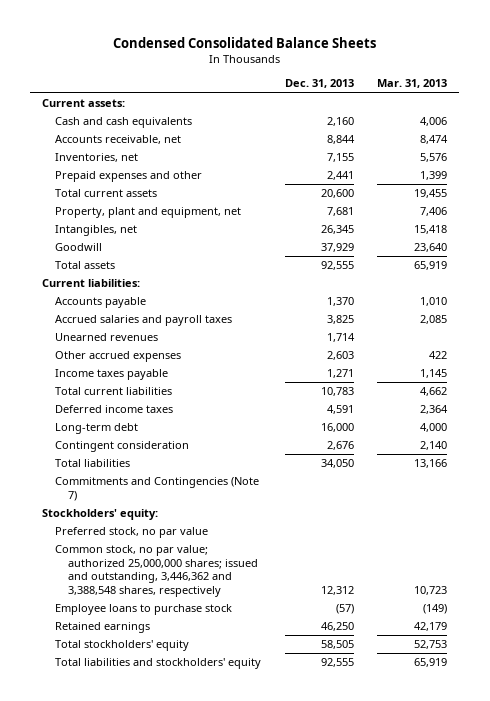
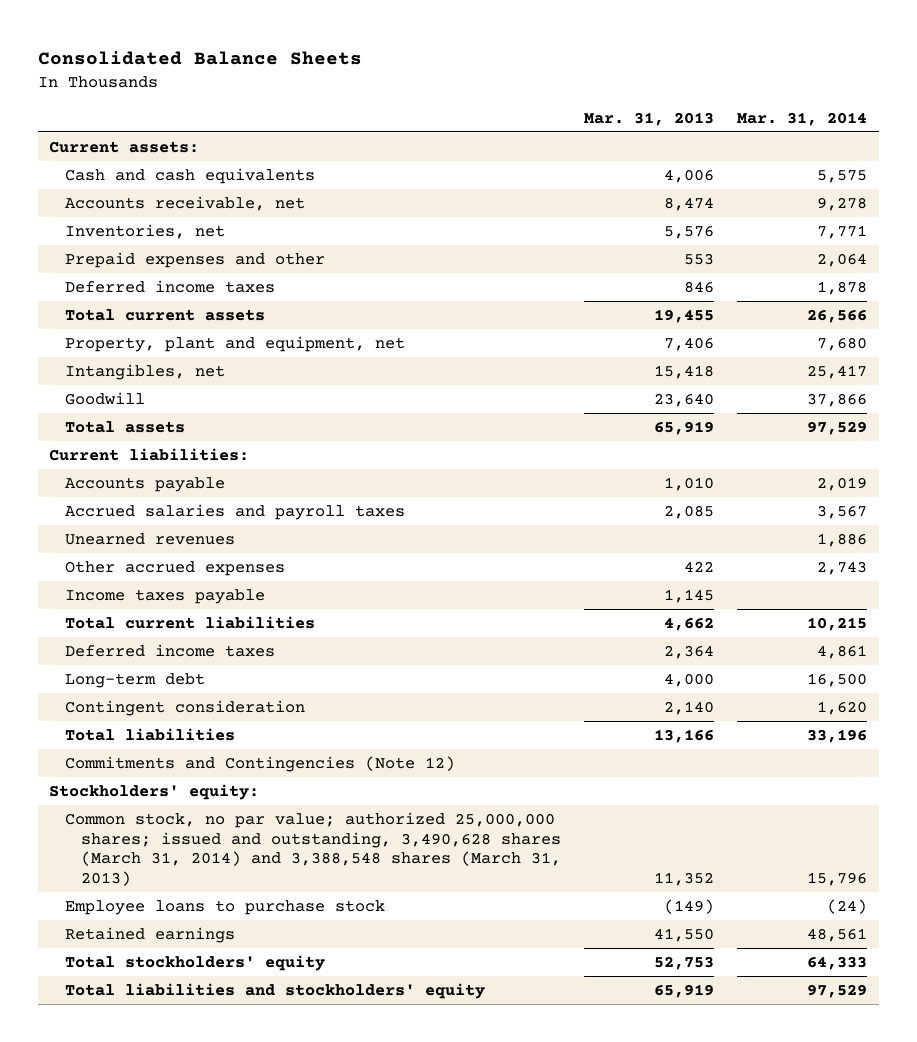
[112,36,376,48] Condensed Consolidated Balance Sheets -> [37,50,362,65] Consolidated Balance Sheets
[284,79,354,89] Dec. 31, 2013 -> none
none -> [737,111,868,126] Mar. 31, 2014
[420,171,448,181] 1,399 -> [684,252,715,265] 553
none -> [65,279,276,293] Deferred income taxes
[54,477,259,501] Commitments and Contingencies (Note 7) -> [65,755,456,772] Commitments and Contingencies (Note 12)
[54,527,208,539] Preferred stock, no par value -> none
[54,545,258,597] Common stock, no par value; authorized 25,000,000 shares; issued and outstanding, 3,446,362 and 3,388,548 shares, respectively -> [65,811,562,886] Common stock, no par value; authorized 25,000,000 shares; issued and outstanding, 3,490,628 shares (March 31, 2014) and 3,388,548 shares (March 31, 2013)
[414,585,448,595] 10,723 -> [654,871,715,886] 11,352
[414,622,448,632] 42,179 -> [654,927,715,942] 41,550

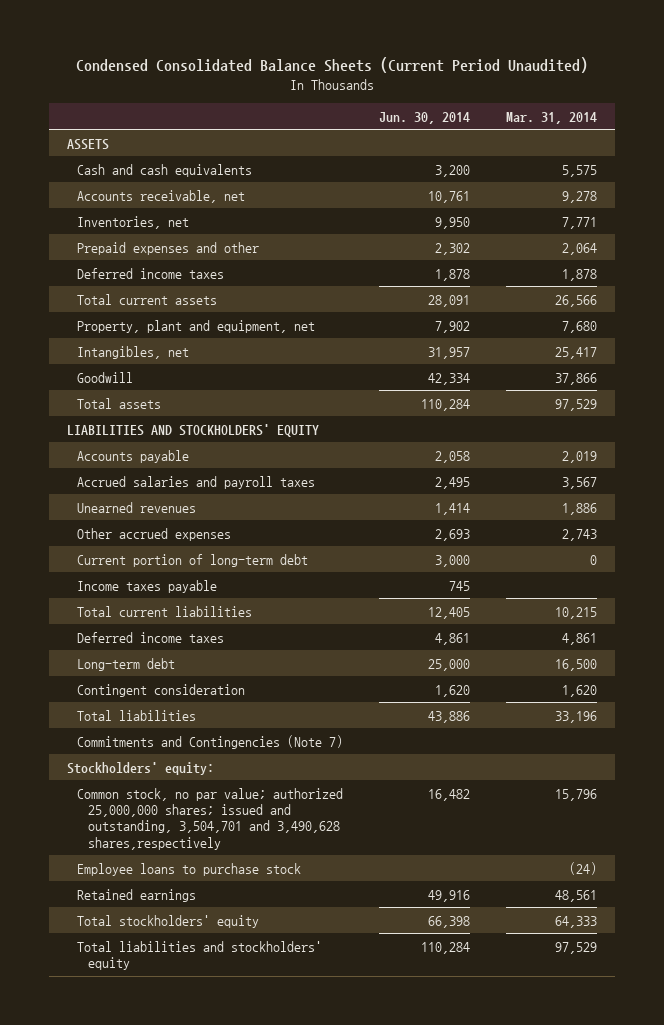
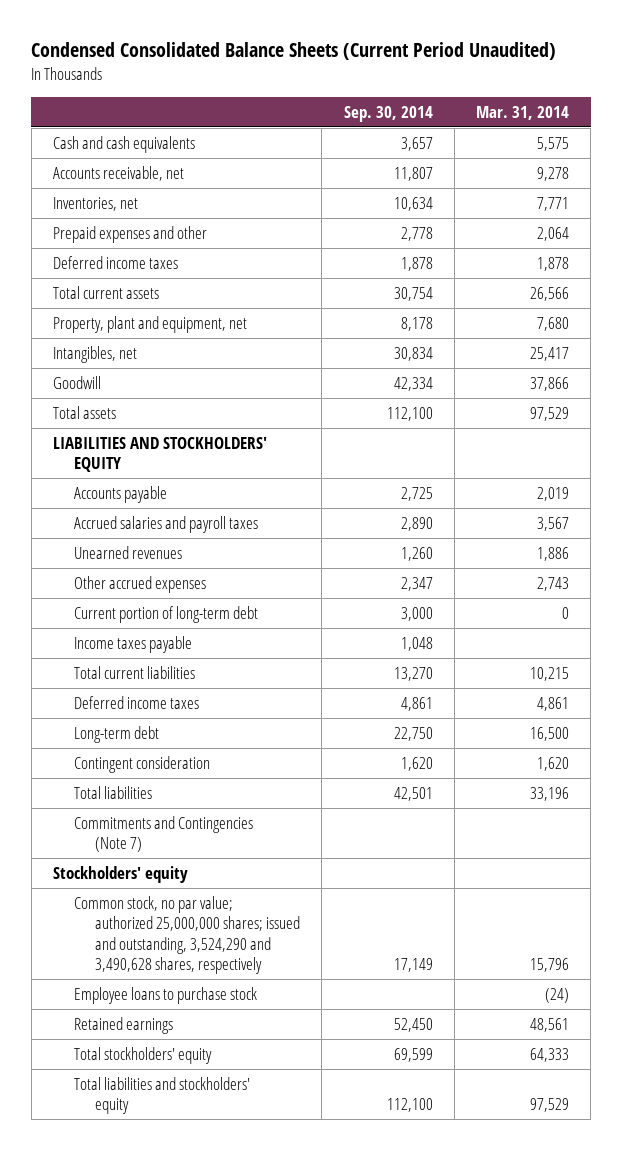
[379,111,471,124] Jun. 30, 2014 -> none
none -> [343,105,433,122] Sep. 30, 2014
[66,138,109,150] ASSETS -> none
[66,761,214,775] Stockholders' equity: -> [52,865,188,883] Stockholders' equity
[77,787,344,850] Common stock, no par value; authorized 25,000,000 shares; issued and outstanding, 3,504,701 and 3,490,628 shares,respectively -> [73,895,301,974] Common stock, no par value; authorized 25,000,000 shares; issued and outstanding, 3,524,290 and 3,490,628 shares, respectively

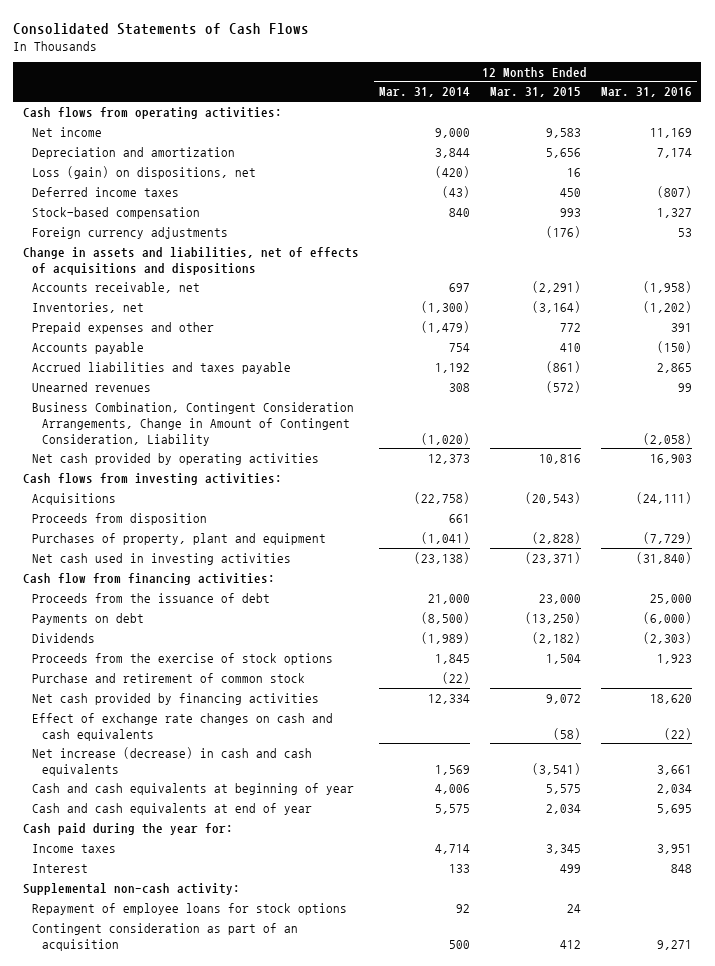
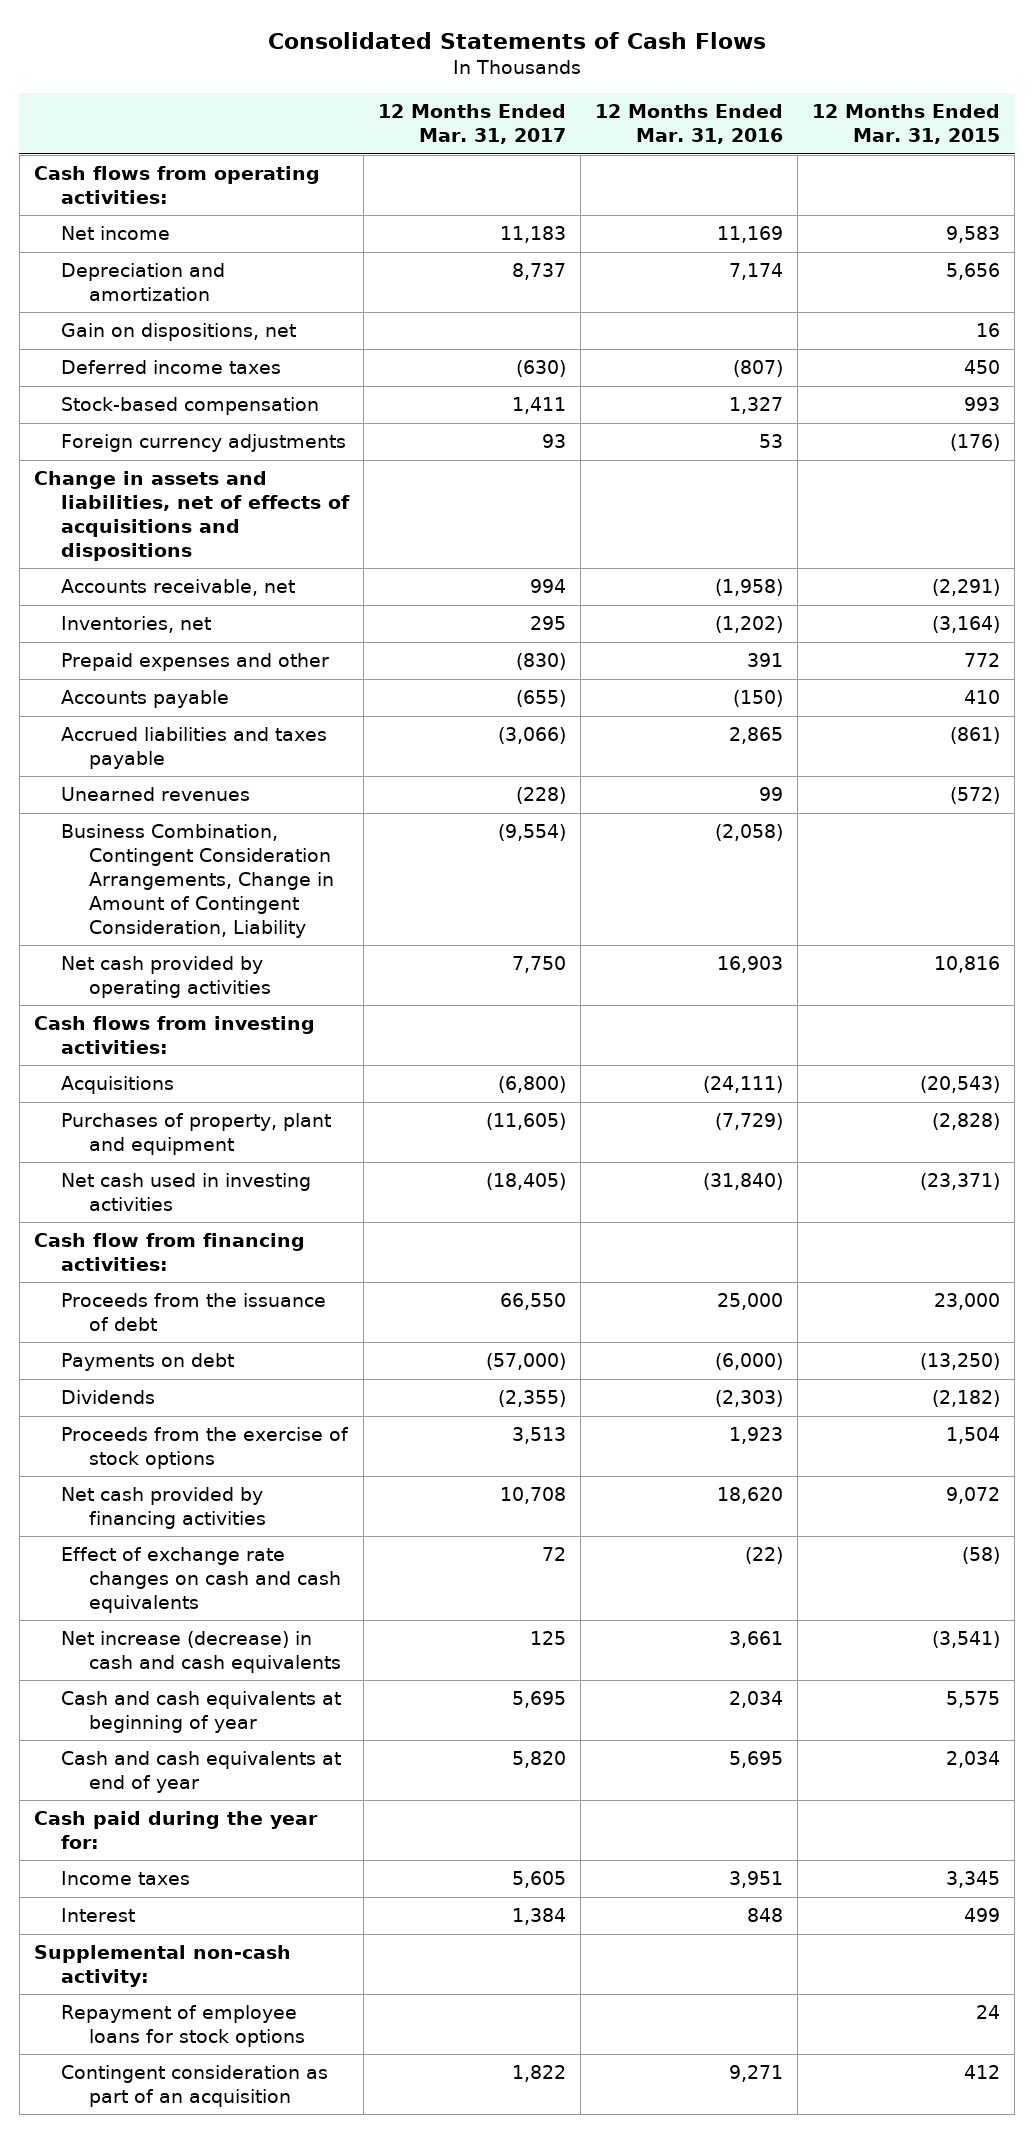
[378,87,470,98] Mar. 31, 2014 -> none
none -> [378,104,567,145] 12 Months Ended Mar. 31, 2017
[32,165,257,179] Loss (gain) on dispositions, net -> [61,323,297,342] Gain on dispositions, net
[32,512,208,525] Proceeds from disposition -> none
[32,672,306,683] Purchase and retirement of common stock -> none

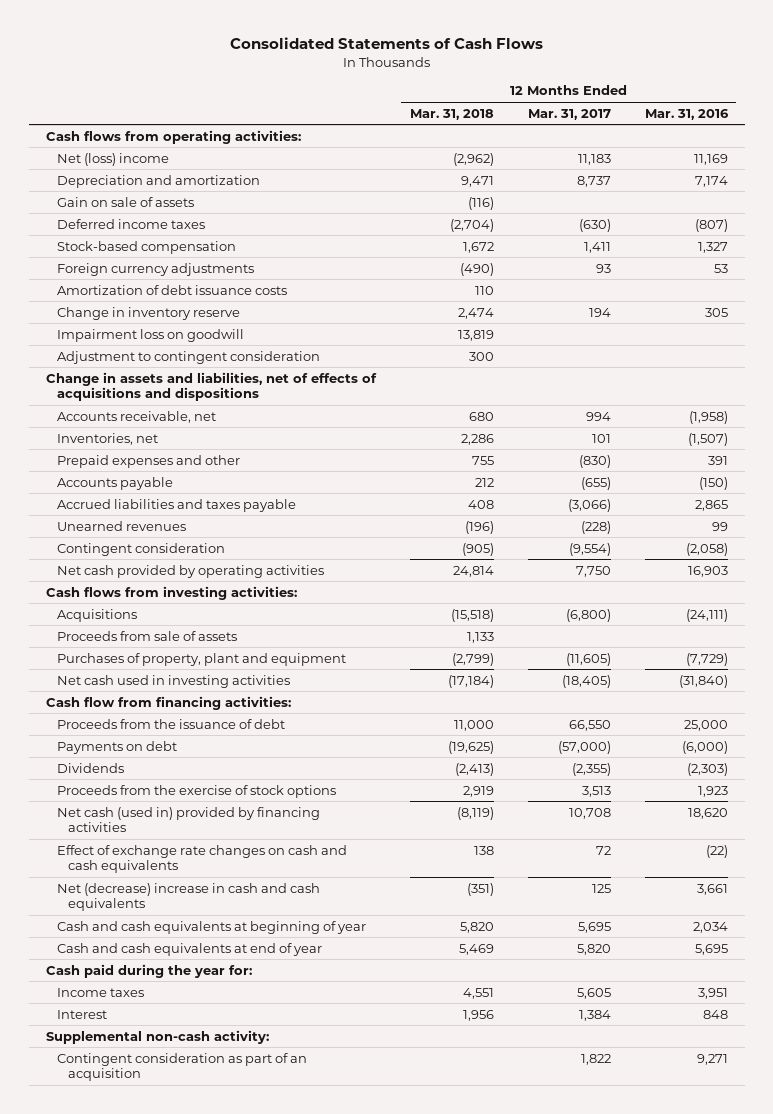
[812,104,1001,145] 12 Months Ended Mar. 31, 2015 -> none
none -> [409,108,494,120] Mar. 31, 2018
[61,226,171,241] Net income -> [56,152,169,166] Net (loss) income
[61,323,297,342] Gain on dispositions, net -> none
none -> [56,196,194,207] Gain on sale of assets
none -> [56,284,287,295] Amortization of debt issuance costs
none -> [56,306,240,320] Change in inventory reserve
none -> [56,328,244,342] Impairment loss on goodwill
none -> [56,350,320,364] Adjustment to contingent consideration
[530,616,567,631] 295 -> [591,433,611,443] 101
[715,616,784,634] (1,202) -> [687,432,728,446] (1,507)
[61,824,334,938] Business Combination, Contingent Consideration Arrangements, Change in Amount of Contingent Consideration, Liability -> [56,542,225,556] Contingent consideration
none -> [56,630,237,641] Proceeds from sale of assets
[61,1487,266,1530] Net cash provided by financing activities -> [56,806,320,833] Net cash (used in) provided by financing activities
[61,1631,341,1674] Net increase (decrease) in cash and cash equivalents -> [56,882,320,912] Net (decrease) increase in cash and cash equivalents
[61,2005,305,2048] Repayment of employee loans for stock options -> none

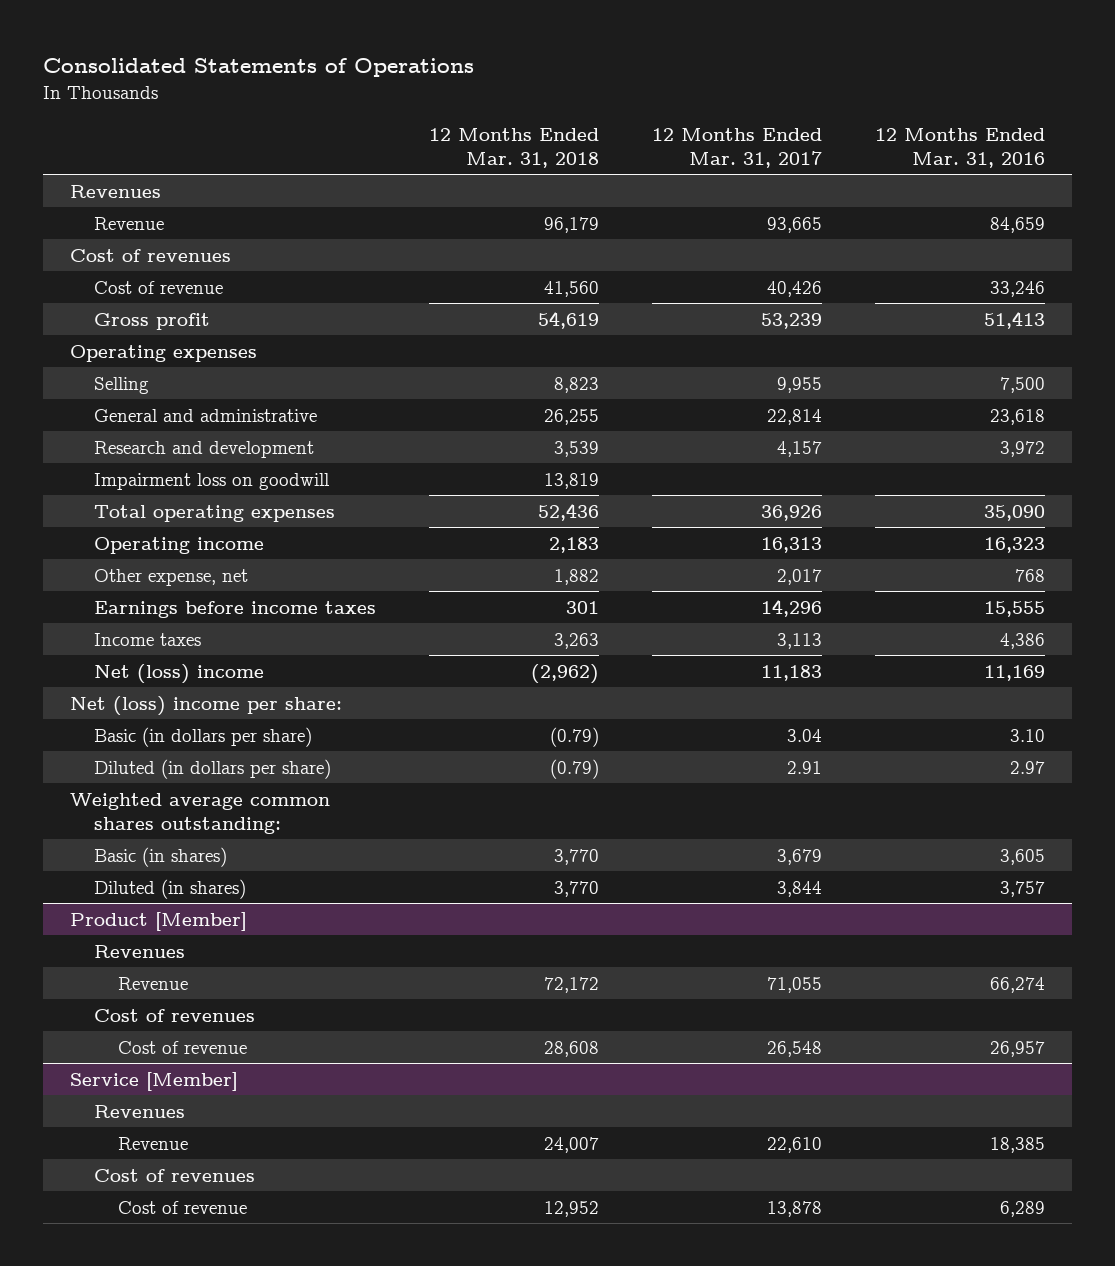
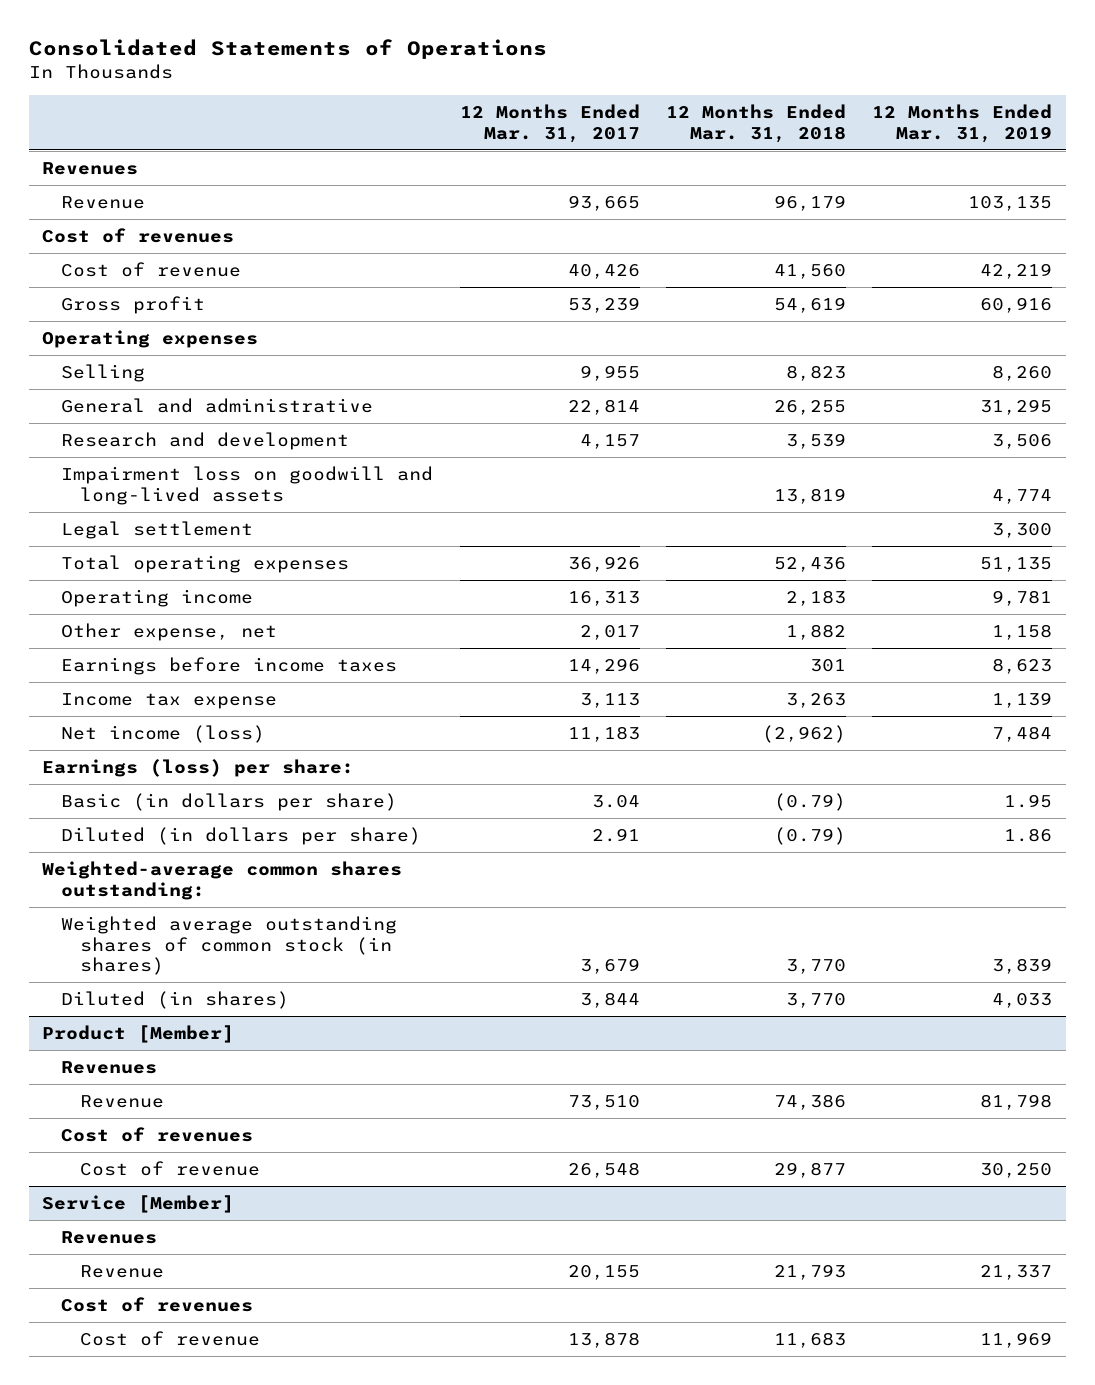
[875,127,1046,168] 12 Months Ended Mar. 31, 2016 -> none
none -> [872,103,1053,143] 12 Months Ended Mar. 31, 2019
[94,472,331,490] Impairment loss on goodwill -> [61,465,434,505] Impairment loss on goodwill and long-lived assets
none -> [61,520,254,539] Legal settlement
[94,632,202,646] Income taxes -> [61,692,278,709] Income tax expense
[94,663,265,684] Net (loss) income -> [61,724,266,743] Net income (loss)
[70,695,343,716] Net (loss) income per share: -> [42,758,355,777] Earnings (loss) per share:
[70,792,331,834] Weighted average common shares outstanding: -> [42,860,403,900] Weighted-average common shares outstanding:
[94,846,228,867] Basic (in shares) -> [61,915,398,976] Weighted average outstanding shares of common stock (in shares)
[544,976,600,993] 72,172 -> [773,1093,846,1110] 74,386
[767,976,823,993] 71,055 -> [567,1094,640,1110] 73,510
[544,1040,600,1057] 28,608 -> [773,1161,846,1178] 29,877
[544,1136,600,1153] 24,007 -> [773,1263,846,1280] 21,793
[767,1136,823,1153] 22,610 -> [567,1264,640,1280] 20,155
[544,1200,600,1217] 12,952 -> [773,1331,846,1348] 11,683

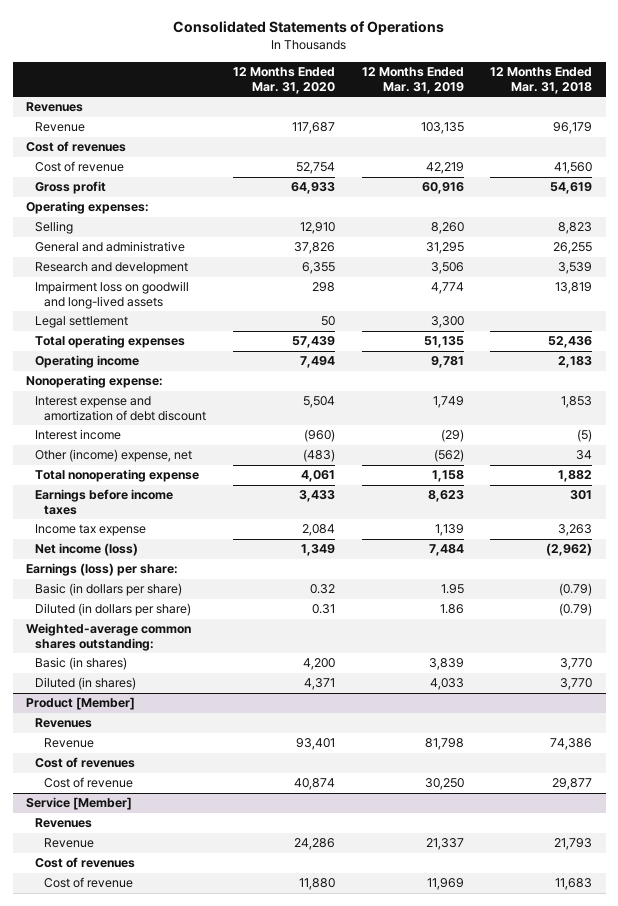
[459,103,640,143] 12 Months Ended Mar. 31, 2017 -> none
none -> [232,67,335,95] 12 Months Ended Mar. 31, 2020
[42,329,259,348] Operating expenses -> [26,201,150,215] Operating expenses:
none -> [26,375,164,389] Nonoperating expense:
none -> [35,396,207,421] Interest expense and amortization of debt discount
none -> [35,429,122,441] Interest income
[61,622,278,641] Other expense, net -> [35,449,193,463] Other (income) expense, net
[785,623,846,640] 1,882 -> [576,450,593,461] 34
[992,623,1053,640] 1,158 -> [433,449,464,463] (562)
none -> [35,469,200,483] Total nonoperating expense
[61,915,398,976] Weighted average outstanding shares of common stock (in shares) -> [35,657,128,671] Basic (in shares)

